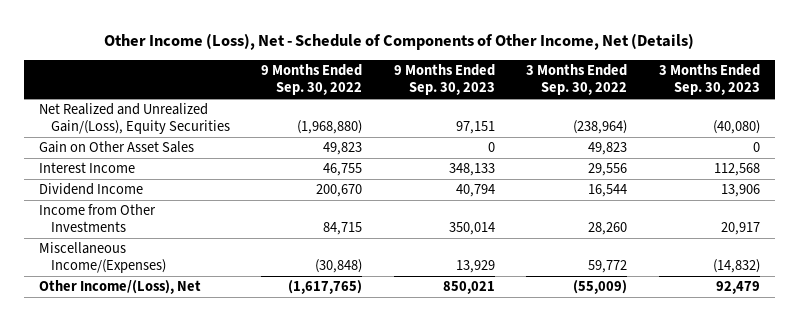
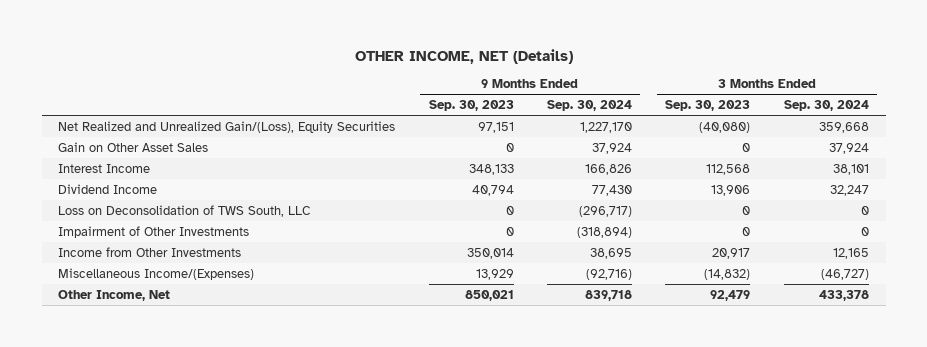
[104,32,695,50] Other Income (Loss), Net - Schedule of Components of Other Income, Net (Details) -> [354,48,573,64] OTHER INCOME, NET (Details)
[261,64,363,96] 9 Months Ended Sep. 30, 2022 -> none
[526,64,628,96] 3 Months Ended Sep. 30, 2022 -> none
none -> [547,100,633,112] Sep. 30, 2024
none -> [783,100,869,112] Sep. 30, 2024
none -> [58,204,312,217] Loss on Deconsolidation of TWS South, LLC
none -> [58,225,250,238] Impairment of Other Investments
[39,280,202,295] Other Income/(Loss), Net -> [58,289,171,301] Other Income, Net

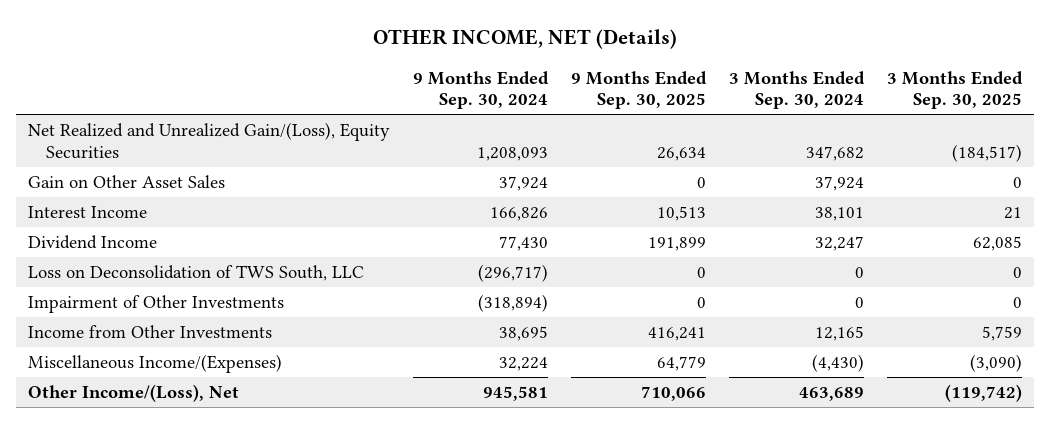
[428,100,514,112] Sep. 30, 2023 -> none
[665,100,751,112] Sep. 30, 2023 -> none
none -> [570,70,707,110] 9 Months Ended Sep. 30, 2025
none -> [887,70,1024,110] 3 Months Ended Sep. 30, 2025
[580,121,633,133] 1,227,170 -> [476,146,548,161] 1,208,093
[818,121,869,133] 359,668 -> [805,145,864,161] 347,682
[586,268,633,280] (92,716) -> [498,356,548,371] 32,224
[820,268,869,280] (46,727) -> [811,353,864,372] (4,430)
[58,289,171,301] Other Income, Net -> [27,383,239,402] Other Income/(Loss), Net
[585,289,633,301] 839,718 -> [482,385,548,401] 945,581
[818,289,869,301] 433,378 -> [798,386,864,401] 463,689

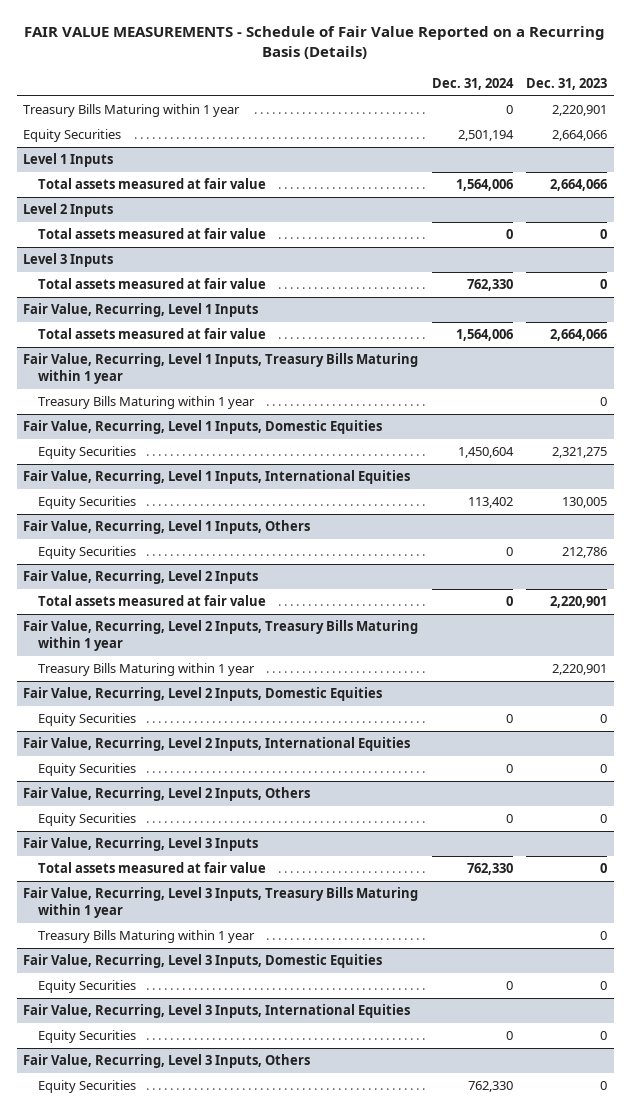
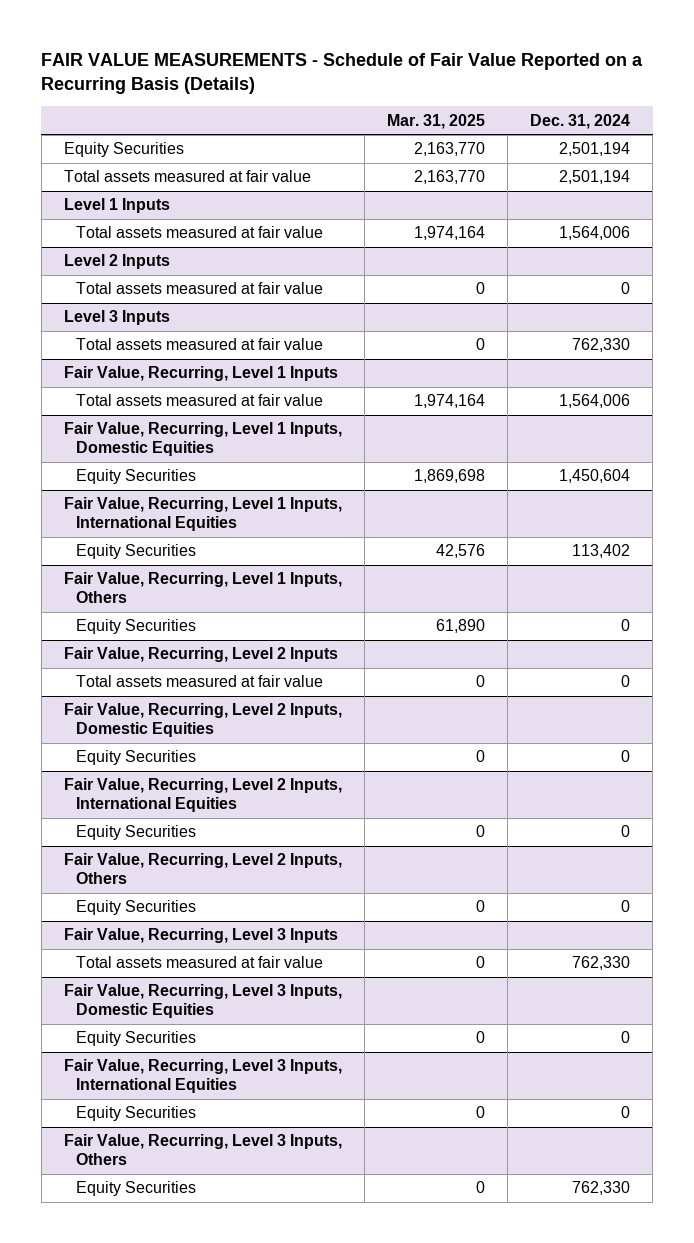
[526,77,608,90] Dec. 31, 2023 -> none
none -> [387,113,486,129] Mar. 31, 2025
[23,104,241,118] Treasury Bills Maturing within 1 year -> none
none -> [63,170,311,183] Total assets measured at fair value
[23,353,419,385] Fair Value, Recurring, Level 1 Inputs, Treasury Bills Maturing within 1 year -> none
[37,396,255,410] Treasury Bills Maturing within 1 year -> none
[23,620,419,652] Fair Value, Recurring, Level 2 Inputs, Treasury Bills Maturing within 1 year -> none
[37,663,255,677] Treasury Bills Maturing within 1 year -> none
[23,887,419,919] Fair Value, Recurring, Level 3 Inputs, Treasury Bills Maturing within 1 year -> none
[37,930,255,944] Treasury Bills Maturing within 1 year -> none

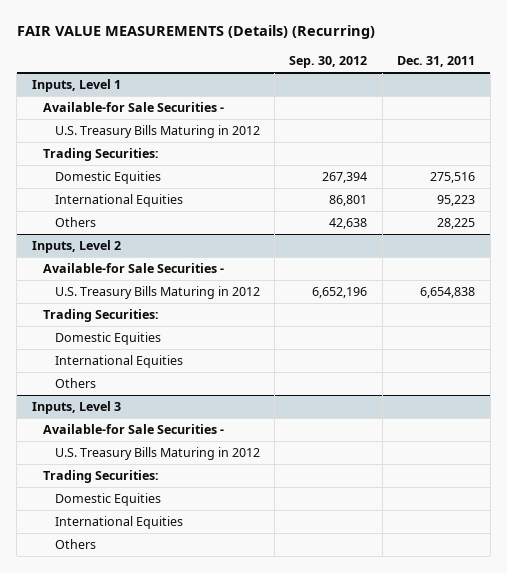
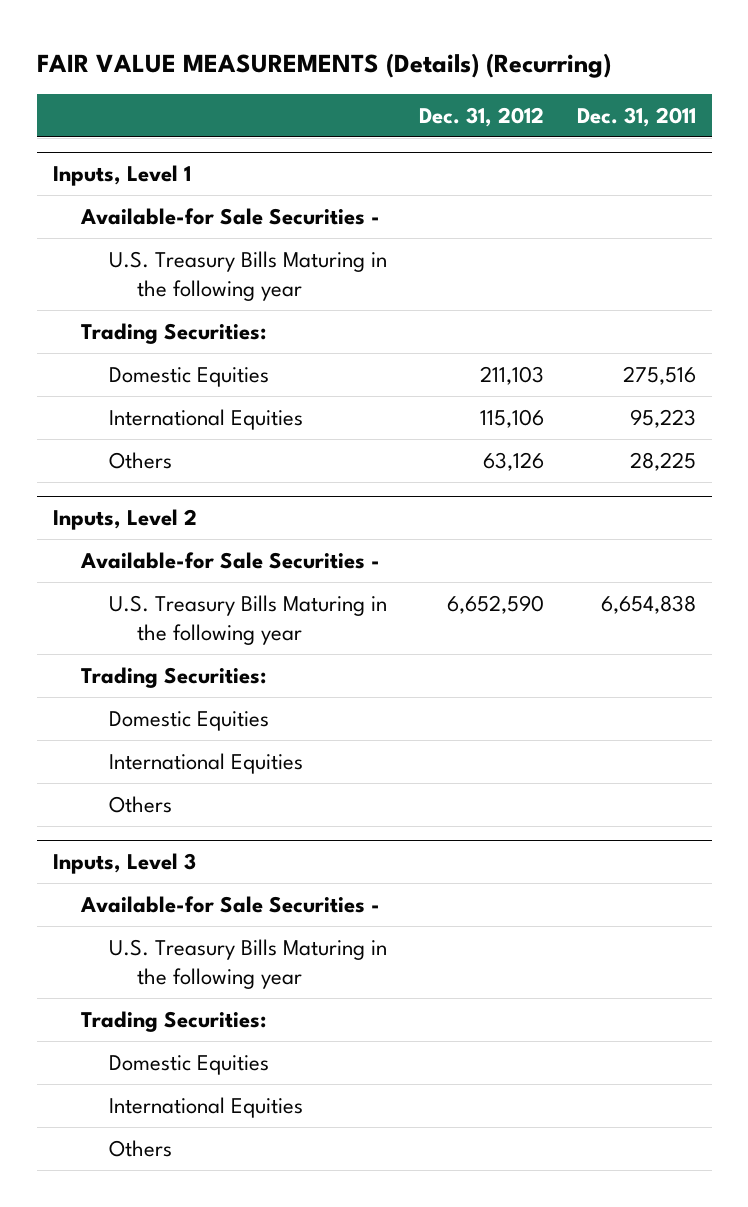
[289,56,368,69] Sep. 30, 2012 -> none
none -> [419,106,545,127] Dec. 31, 2012
[54,125,260,139] U.S. Treasury Bills Maturing in 2012 -> [109,250,388,301] U.S. Treasury Bills Maturing in the following year
[54,286,260,300] U.S. Treasury Bills Maturing in 2012 -> [109,594,388,645] U.S. Treasury Bills Maturing in the following year
[54,447,260,461] U.S. Treasury Bills Maturing in 2012 -> [109,938,388,989] U.S. Treasury Bills Maturing in the following year

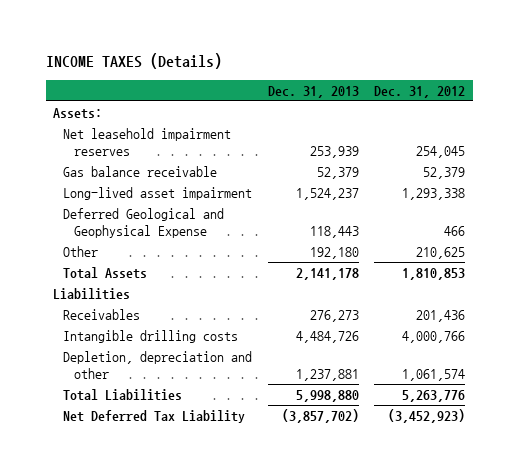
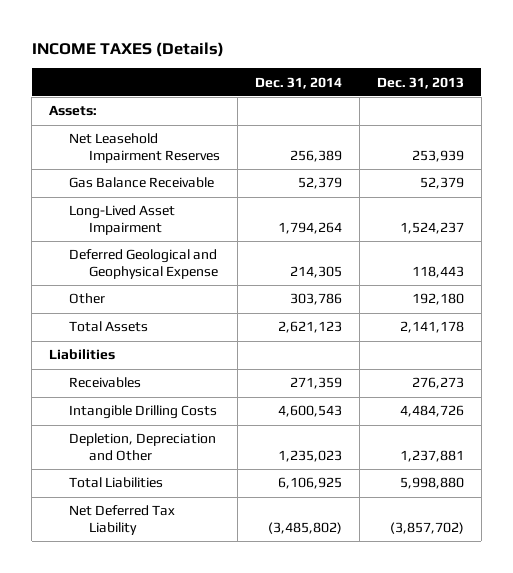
[374,85,466,98] Dec. 31, 2012 -> none
none -> [254,76,342,89] Dec. 31, 2014
[63,127,232,156] Net leasehold impairment reserves -> [69,133,221,163] Net Leasehold Impairment Reserves
[63,165,218,177] Gas balance receivable -> [69,177,215,189] Gas Balance Receivable
[63,186,253,200] Long-lived asset impairment -> [69,205,176,235] Long-Lived Asset Impairment
[63,329,239,343] Intangible drilling costs -> [69,405,218,420] Intangible Drilling Costs
[63,350,253,379] Depletion, depreciation and other -> [69,433,217,461] Depletion, Depreciation and Other

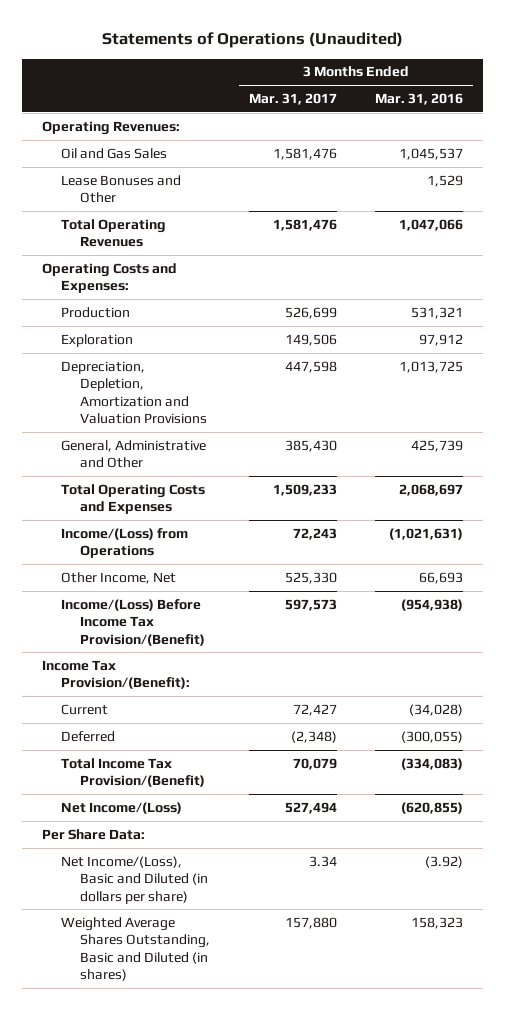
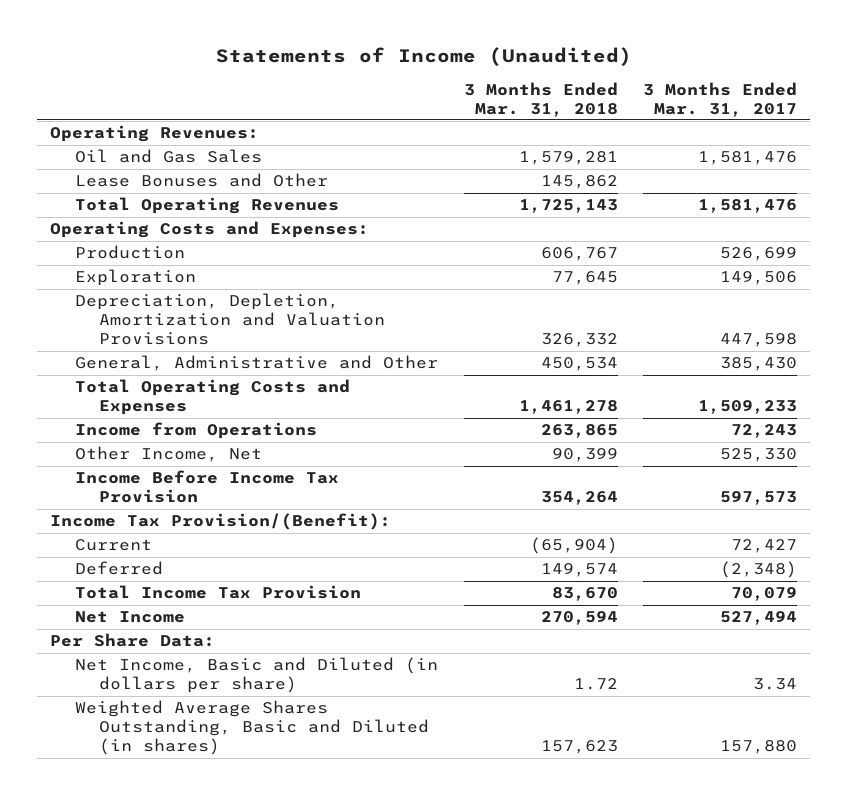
[101,32,403,49] Statements of Operations (Unaudited) -> [215,46,632,66] Statements of Income (Unaudited)
[375,93,464,106] Mar. 31, 2016 -> none
none -> [463,81,618,117] 3 Months Ended Mar. 31, 2018
[60,527,188,559] Income/(Loss) from Operations -> [74,422,317,440] Income from Operations
[60,598,206,646] Income/(Loss) Before Income Tax Provision/(Benefit) -> [74,470,339,504] Income Before Income Tax Provision
[60,757,206,788] Total Income Tax Provision/(Benefit) -> [74,585,361,600] Total Income Tax Provision
[60,801,182,814] Net Income/(Loss) -> [74,611,185,624] Net Income
[60,855,209,904] Net Income/(Loss), Basic and Diluted (in dollars per share) -> [74,657,438,694] Net Income, Basic and Diluted (in dollars per share)

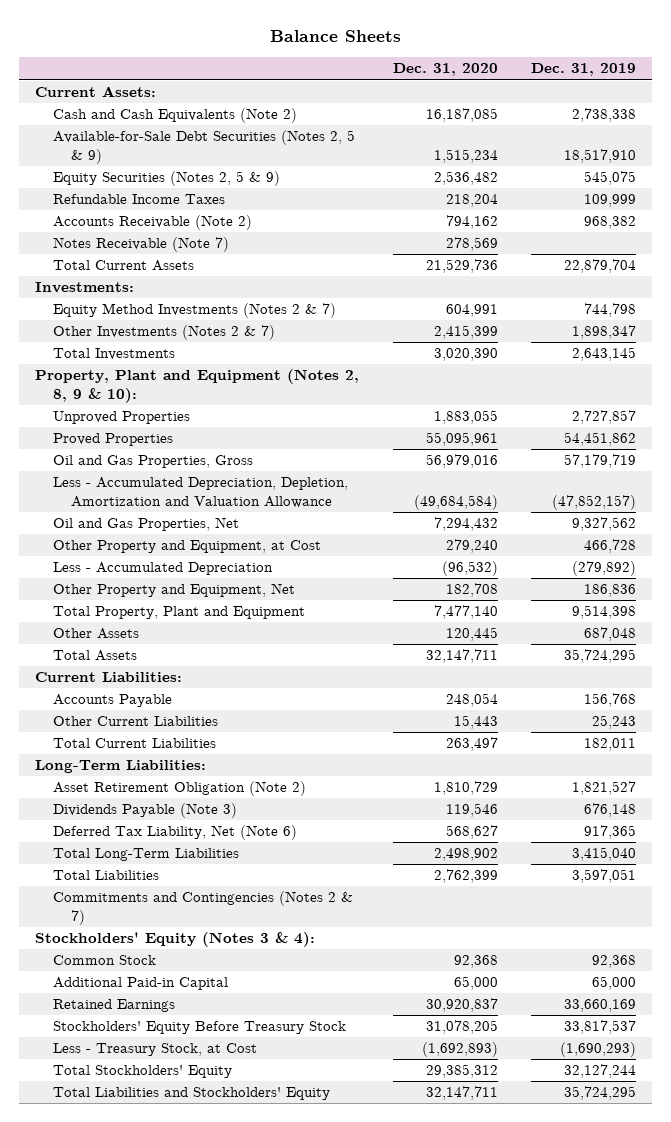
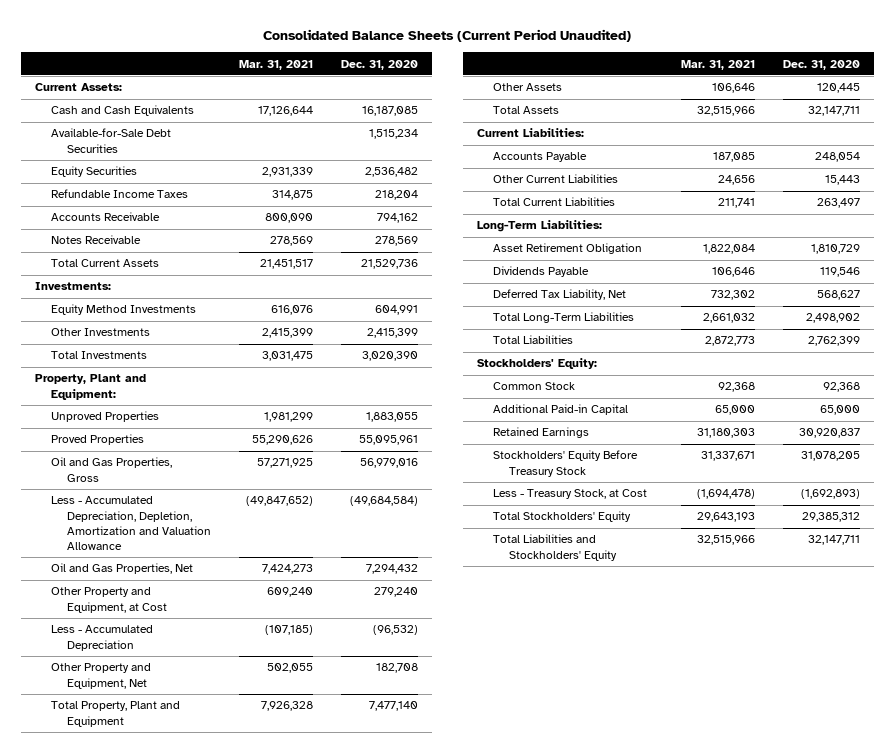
[269,30,401,43] Balance Sheets -> [263,28,632,42] Consolidated Balance Sheets (Current Period Unaudited)
[530,63,636,77] Dec. 31, 2019 -> none
none -> [239,59,314,70] Mar. 31, 2021
[53,108,298,124] Cash and Cash Equivalents (Note 2) -> [51,105,195,117] Cash and Cash Equivalents
[53,130,356,164] Available-for-Sale Debt Securities (Notes 2, 5 & 9) -> [51,128,172,153] Available-for-Sale Debt Securities
[53,171,281,187] Equity Securities (Notes 2, 5 & 9) -> [51,166,138,178] Equity Securities
[53,215,253,231] Accounts Receivable (Note 2) -> [51,212,161,222] Accounts Receivable
[53,237,230,253] Notes Receivable (Note 7) -> [51,235,142,245] Notes Receivable
[53,303,337,319] Equity Method Investments (Notes 2 & 7) -> [51,304,197,316] Equity Method Investments
[53,325,276,341] Other Investments (Notes 2 & 7) -> [51,328,151,337] Other Investments
[35,369,360,403] Property, Plant and Equipment (Notes 2, 8, 9 & 10): -> [35,374,147,400] Property, Plant and Equipment:
[53,781,307,797] Asset Retirement Obligation (Note 2) -> [492,243,642,255] Asset Retirement Obligation
[53,803,238,819] Dividends Payable (Note 3) -> [492,266,589,278] Dividends Payable
[53,825,298,841] Deferred Tax Liability, Net (Note 6) -> [492,289,626,301] Deferred Tax Liability, Net
[53,891,354,925] Commitments and Contingencies (Notes 2 & 7) -> none
[35,932,316,948] Stockholders' Equity (Notes 3 & 4): -> [476,358,597,370] Stockholders' Equity:

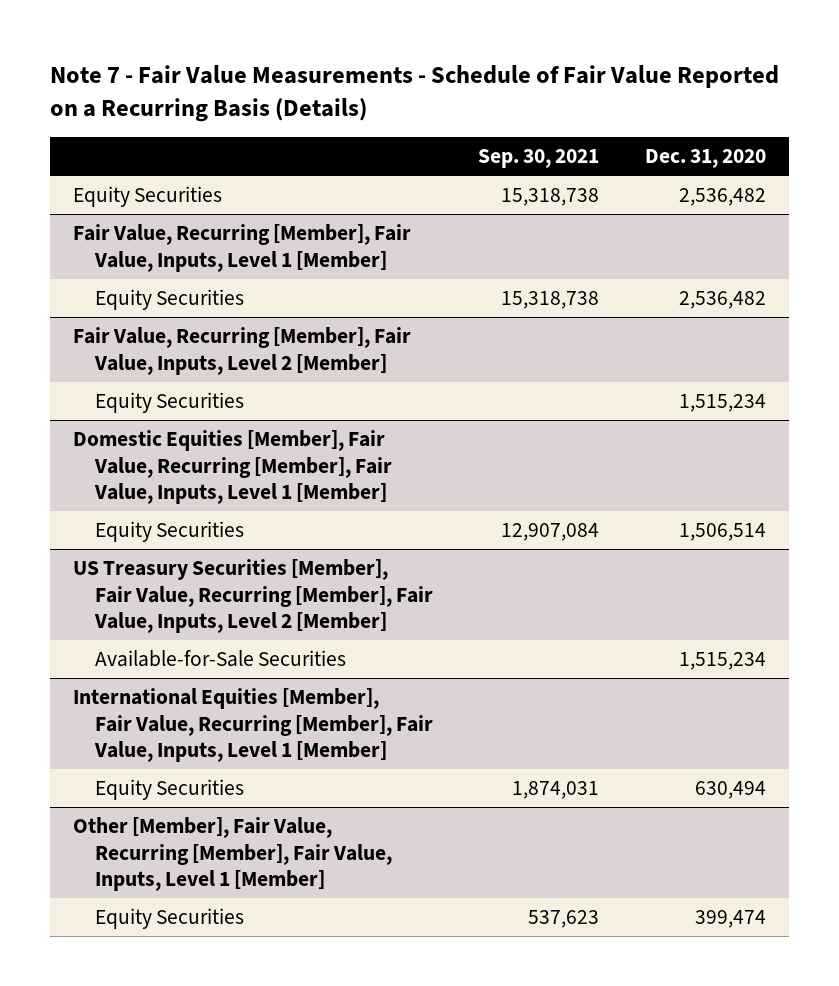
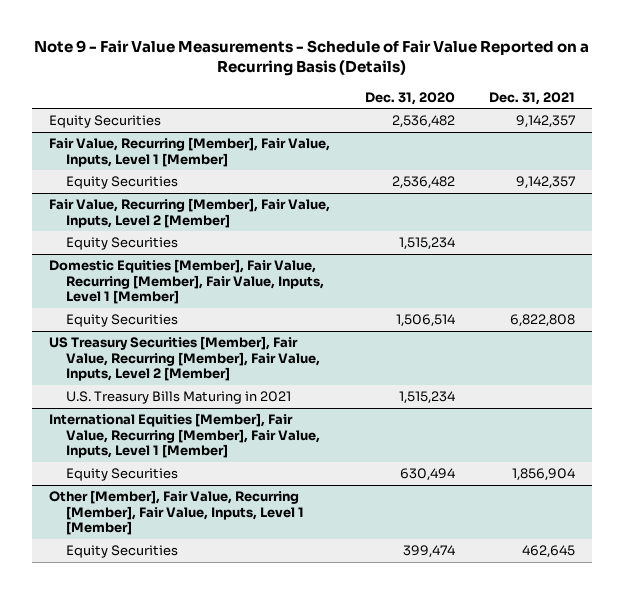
[49,65,779,123] Note 7 - Fair Value Measurements - Schedule of Fair Value Reported on a Recurring Basis (Details) -> [34,40,590,77] Note 9 - Fair Value Measurements - Schedule of Fair Value Reported on a Recurring Basis (Details)
[478,149,600,169] Sep. 30, 2021 -> none
none -> [489,91,576,105] Dec. 31, 2021
[94,650,346,668] Available-for-Sale Securities -> [65,391,291,405] U.S. Treasury Bills Maturing in 2021

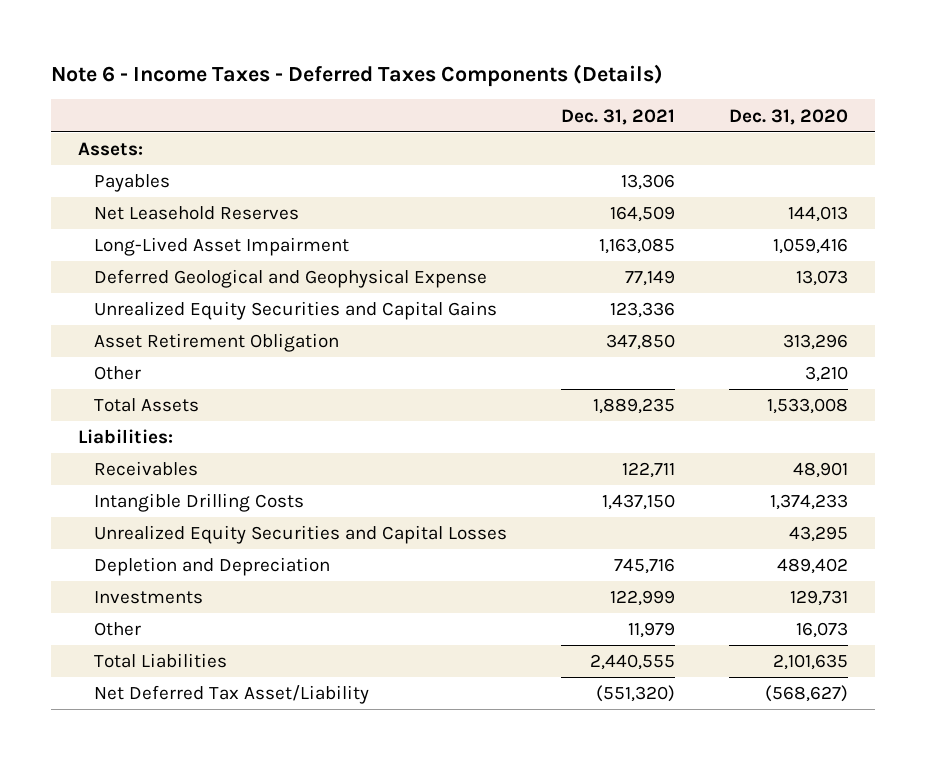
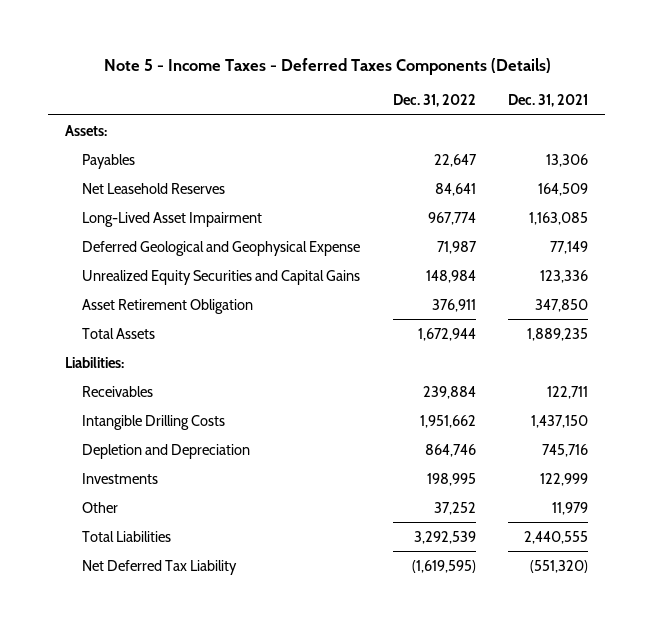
[51,63,664,87] Note 6 - Income Taxes - Deferred Taxes Components (Details) -> [103,57,551,75] Note 5 - Income Taxes - Deferred Taxes Components (Details)
[729,108,849,125] Dec. 31, 2020 -> none
none -> [392,94,476,108] Dec. 31, 2022
[94,366,142,381] Other -> none
[94,525,508,545] Unrealized Equity Securities and Capital Losses -> none
[94,685,370,705] Net Deferred Tax Asset/Liability -> [82,559,238,575] Net Deferred Tax Liability

